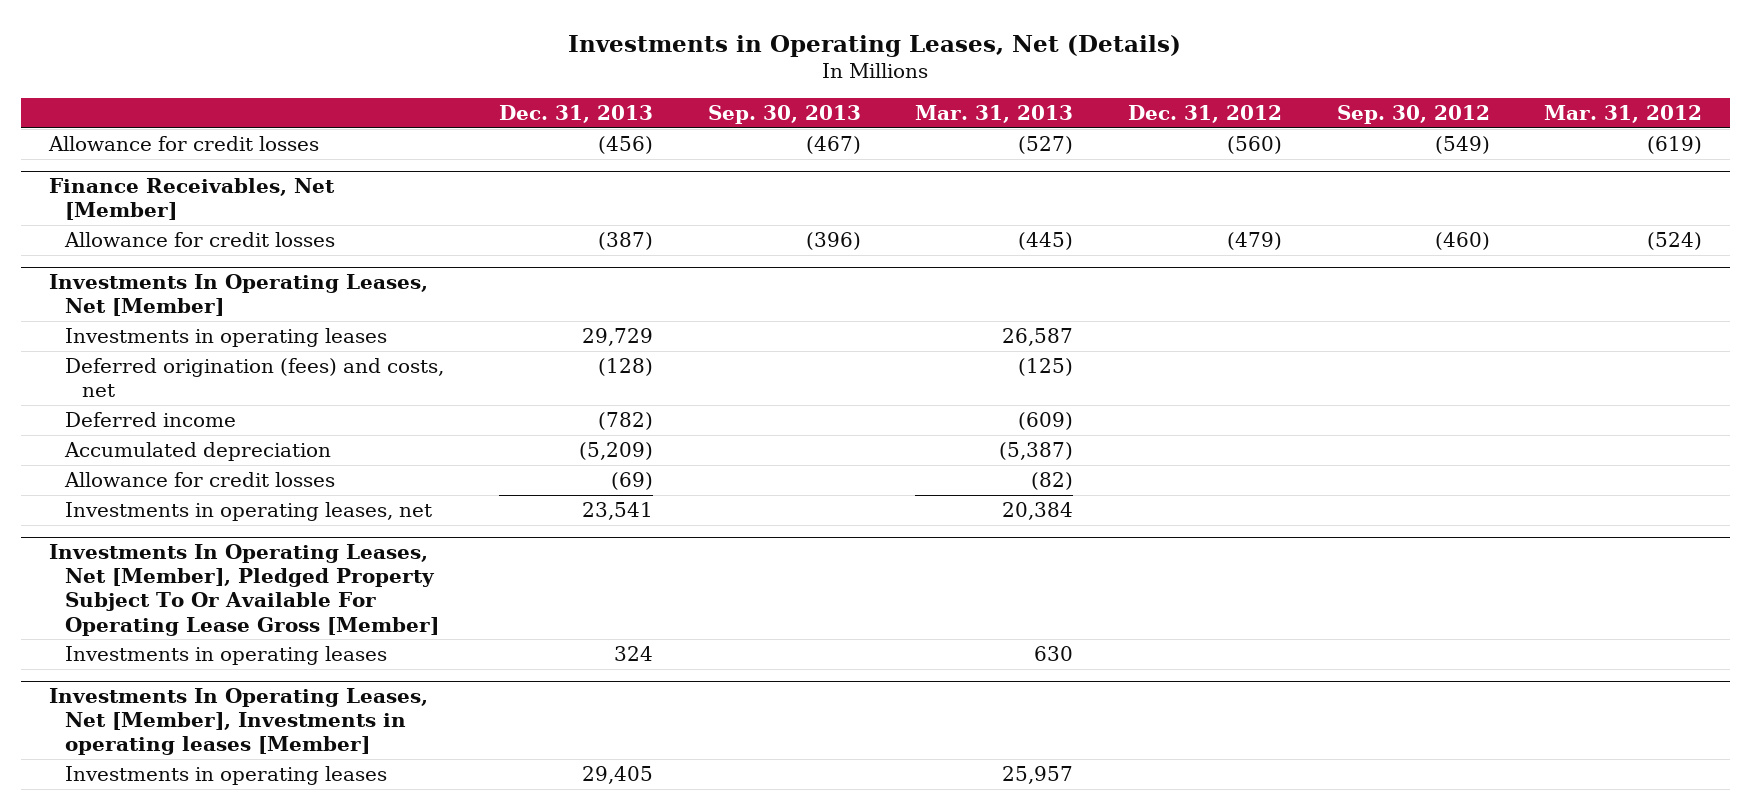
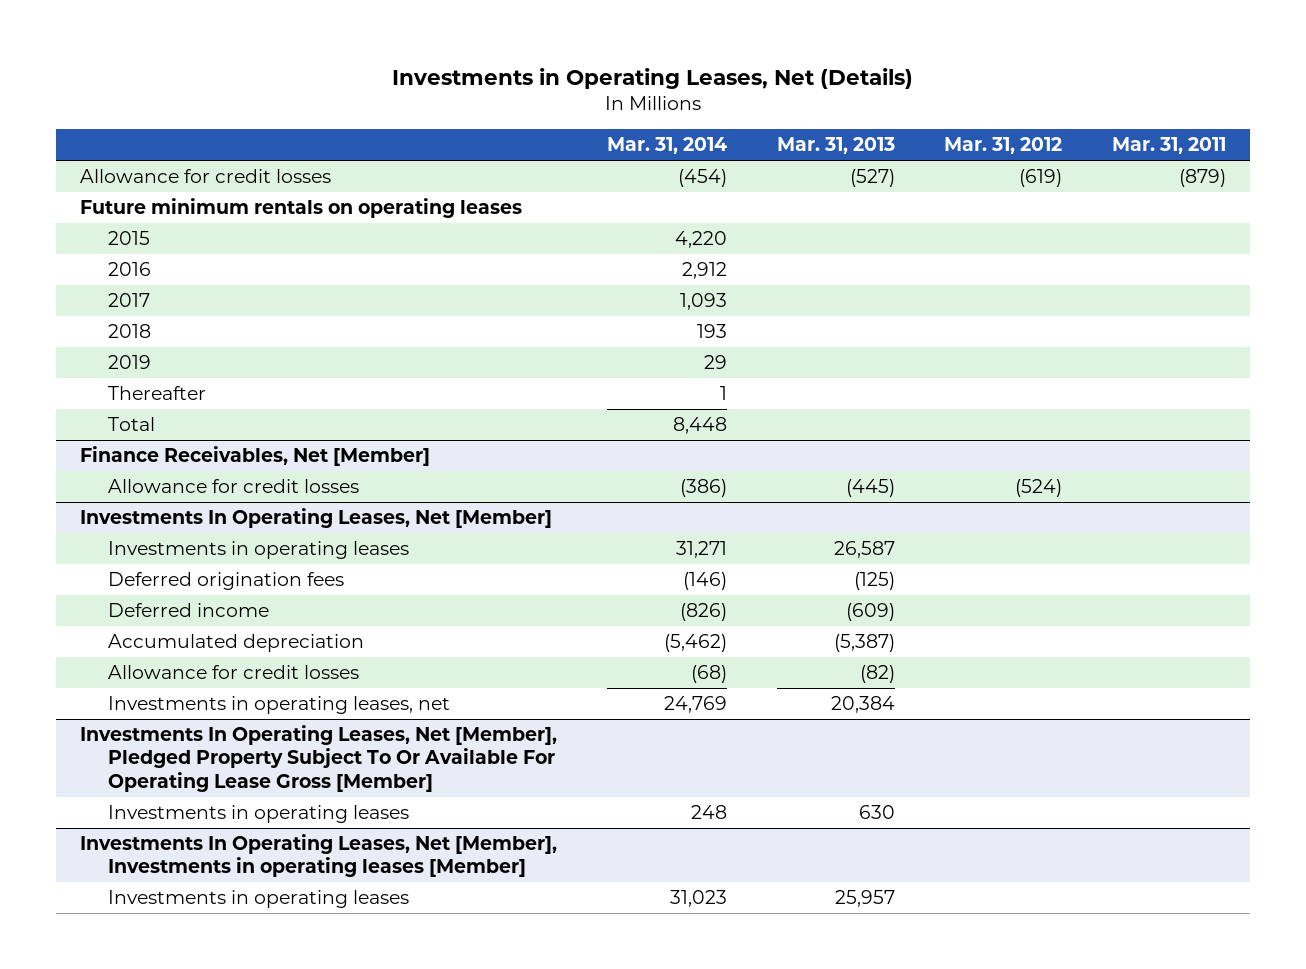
[498,105,653,124] Dec. 31, 2013 -> none
[707,105,861,125] Sep. 30, 2013 -> none
[1127,105,1282,124] Dec. 31, 2012 -> none
[1336,105,1490,125] Sep. 30, 2012 -> none
none -> [606,137,727,155] Mar. 31, 2014
none -> [1111,137,1226,155] Mar. 31, 2011
none -> [80,198,523,219] Future minimum rentals on operating leases
none -> [108,231,151,246] 2015
none -> [108,262,152,277] 2016
none -> [108,293,151,308] 2017
none -> [108,324,152,339] 2018
none -> [108,355,152,370] 2019
none -> [108,386,207,401] Thereafter
none -> [108,417,156,432] Total
[65,358,445,398] Deferred origination (fees) and costs, net -> [108,572,345,591] Deferred origination fees

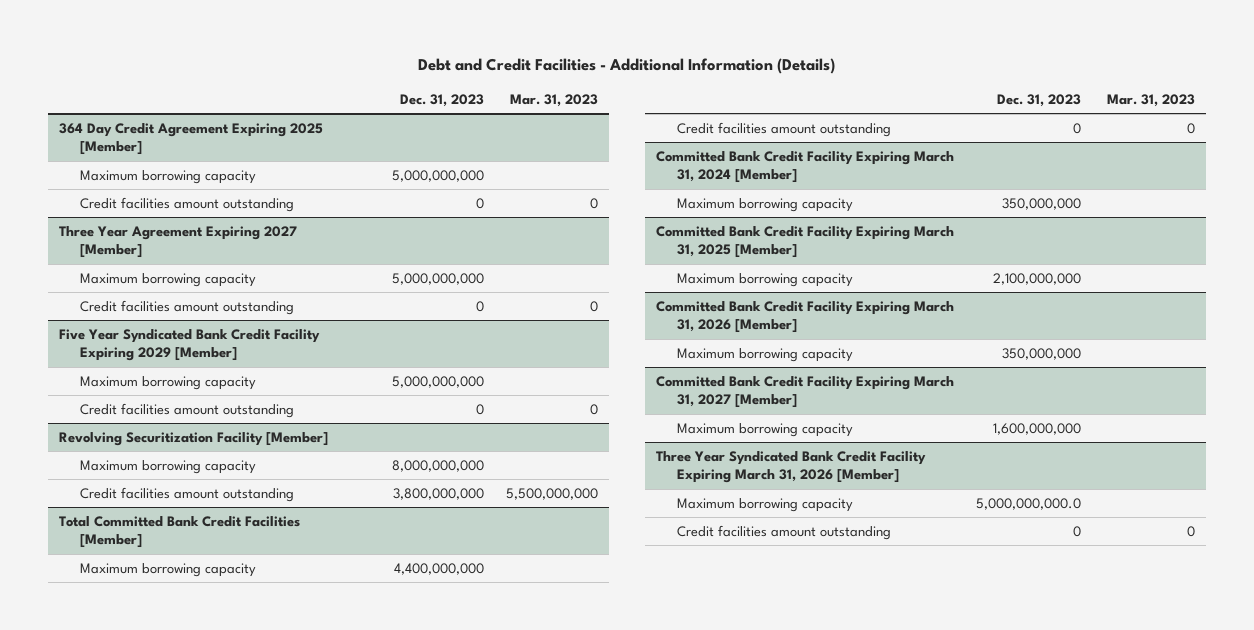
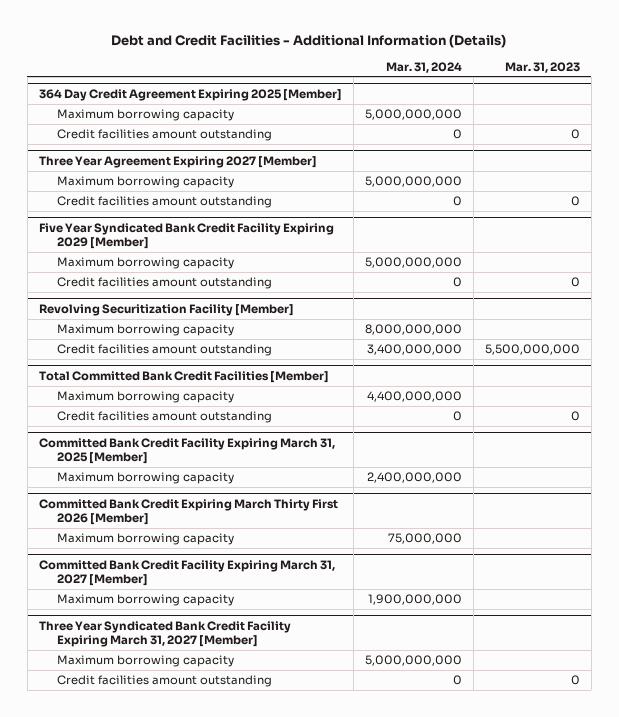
[399,93,484,107] Dec. 31, 2023 -> none
none -> [385,61,462,73] Mar. 31, 2024
[655,150,954,184] Committed Bank Credit Facility Expiring March 31, 2024 [Member] -> none
[677,197,854,212] Maximum borrowing capacity -> none
[655,300,954,334] Committed Bank Credit Facility Expiring March 31, 2026 [Member] -> [38,499,338,525] Committed Bank Credit Expiring March Thirty First 2026 [Member]
[655,450,926,484] Three Year Syndicated Bank Credit Facility Expiring March 31, 2026 [Member] -> none
[677,497,854,512] Maximum borrowing capacity -> none
[677,524,892,540] Credit facilities amount outstanding -> none
none -> [38,621,291,647] Three Year Syndicated Bank Credit Facility Expiring March 31, 2027 [Member]
none -> [56,655,234,668] Maximum borrowing capacity
none -> [56,675,272,688] Credit facilities amount outstanding

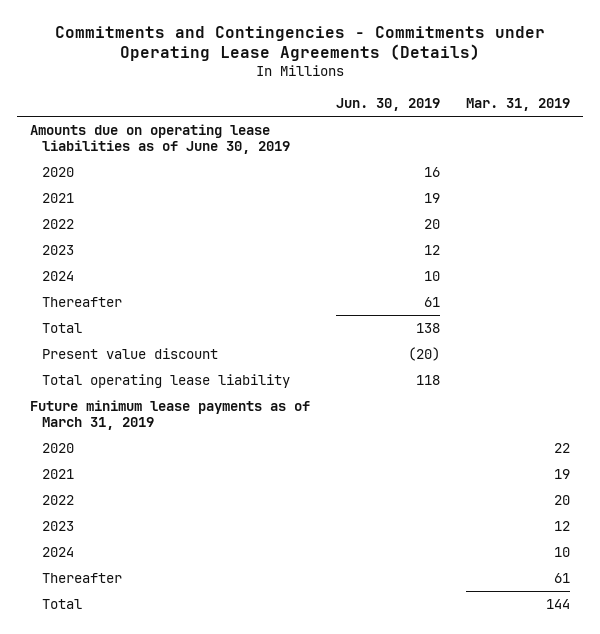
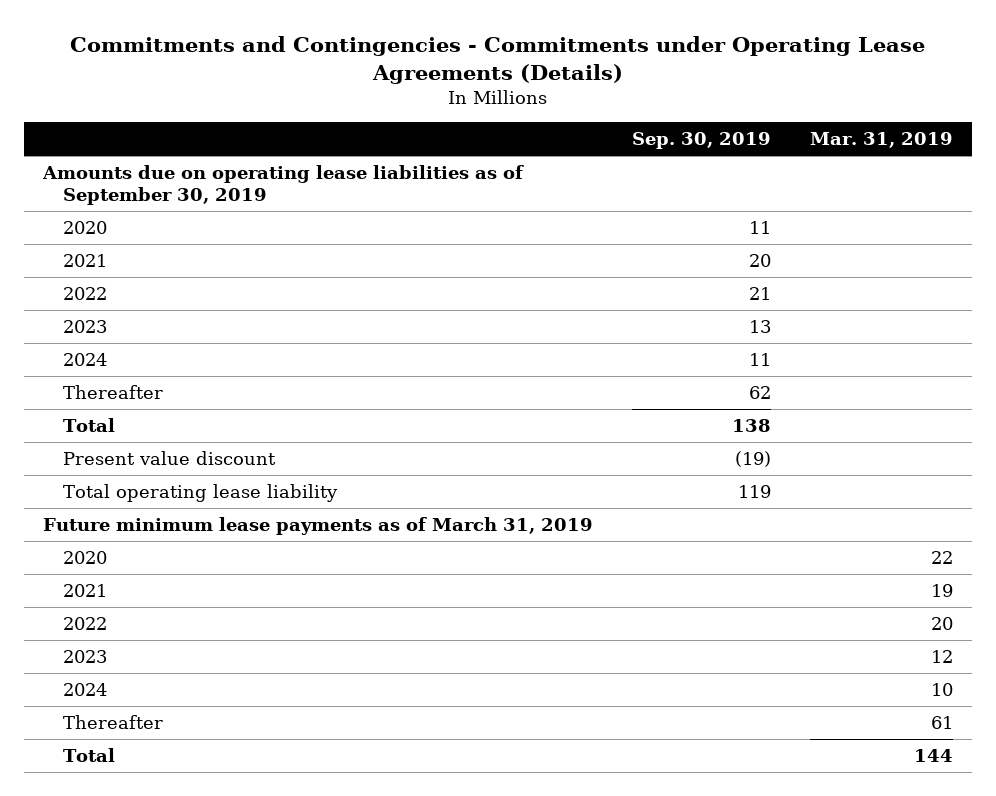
[336,97,441,111] Jun. 30, 2019 -> none
none -> [632,132,772,150] Sep. 30, 2019
[29,124,291,155] Amounts due on operating lease liabilities as of June 30, 2019 -> [42,165,525,206] Amounts due on operating lease liabilities as of September 30, 2019

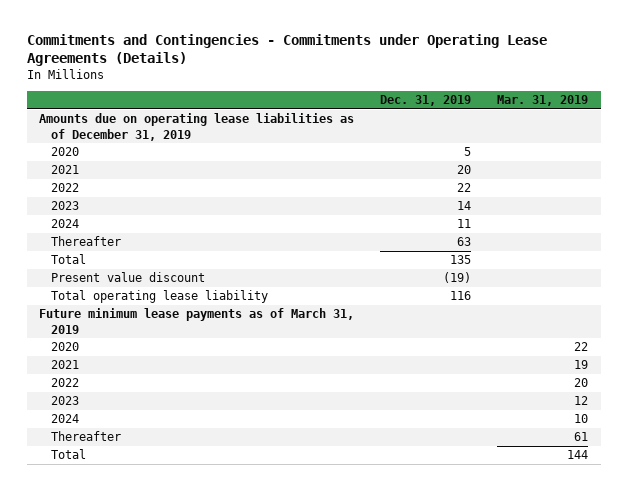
[632,132,772,150] Sep. 30, 2019 -> none
none -> [380,95,472,107] Dec. 31, 2019
[42,165,525,206] Amounts due on operating lease liabilities as of September 30, 2019 -> [39,113,355,141] Amounts due on operating lease liabilities as of December 31, 2019

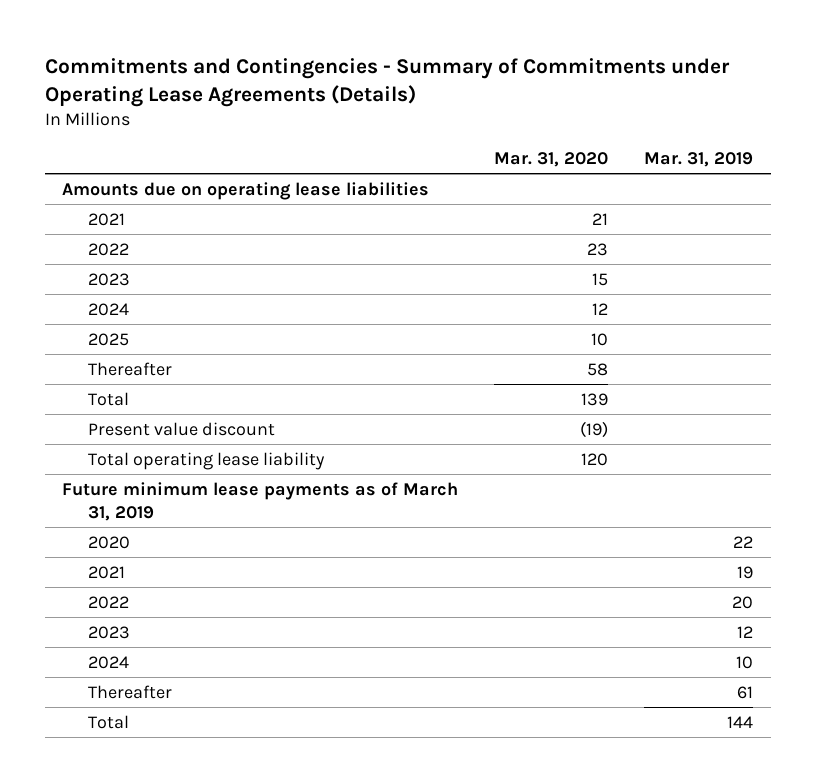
[26,33,547,67] Commitments and Contingencies - Commitments under Operating Lease Agreements (Details) -> [44,57,730,107] Commitments and Contingencies - Summary of Commitments under Operating Lease Agreements (Details)
[380,95,472,107] Dec. 31, 2019 -> none
none -> [494,151,609,167] Mar. 31, 2020
[51,147,80,157] 2020 -> none
[39,113,355,141] Amounts due on operating lease liabilities as of December 31, 2019 -> [62,181,430,200] Amounts due on operating lease liabilities
none -> [87,332,129,346] 2025

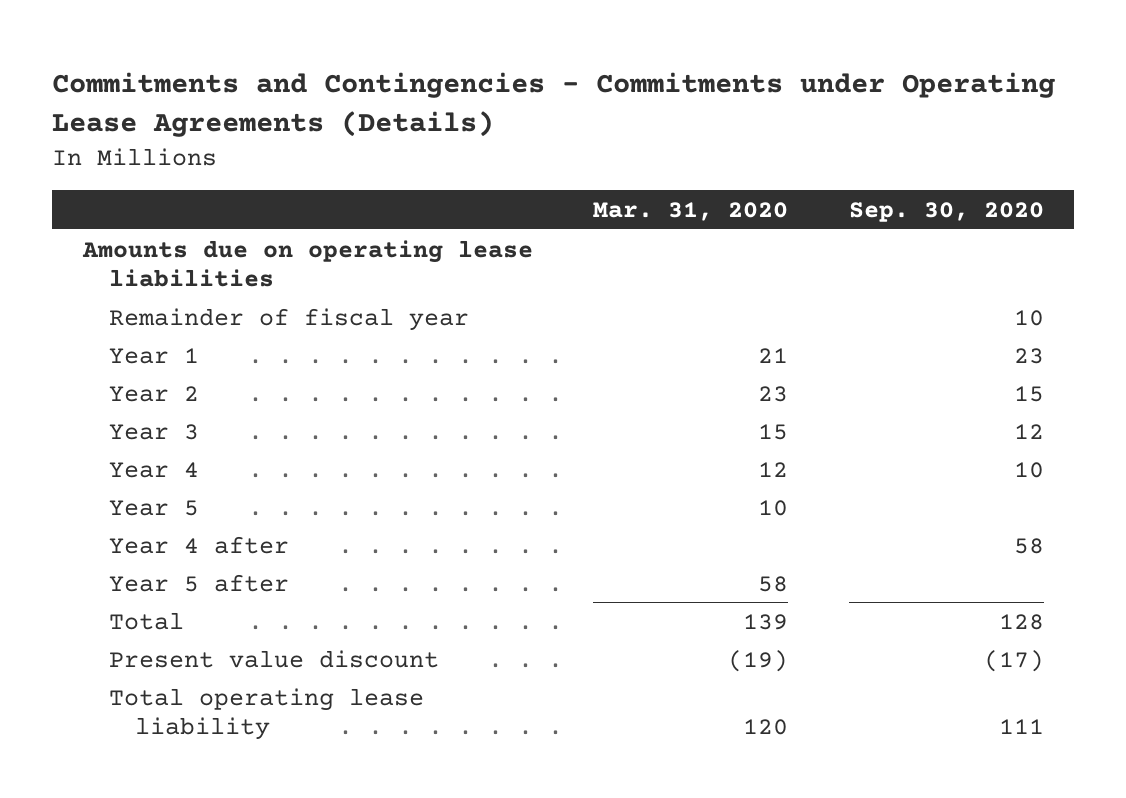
[44,57,730,107] Commitments and Contingencies - Summary of Commitments under Operating Lease Agreements (Details) -> [52,71,1056,137] Commitments and Contingencies - Commitments under Operating Lease Agreements (Details)
[643,151,753,167] Mar. 31, 2019 -> none
none -> [848,201,1044,222] Sep. 30, 2020
none -> [108,307,469,331] Remainder of fiscal year
[87,212,125,226] 2021 -> [108,347,199,364] Year 1
[87,242,129,256] 2022 -> [108,385,199,402] Year 2
[87,272,130,286] 2023 -> [108,423,199,440] Year 3
[87,302,129,316] 2024 -> [108,461,199,478] Year 4
[87,332,129,346] 2025 -> [108,499,199,516] Year 5
none -> [108,535,289,554] Year 4 after
[87,361,172,376] Thereafter -> [108,573,289,592] Year 5 after
[62,481,459,521] Future minimum lease payments as of March 31, 2019 -> none
[87,535,130,549] 2020 -> none
[87,565,125,579] 2021 -> none
[87,595,129,609] 2022 -> none
[87,625,130,639] 2023 -> none
[87,655,129,669] 2024 -> none
[87,684,172,699] Thereafter -> none
[87,714,129,729] Total -> none

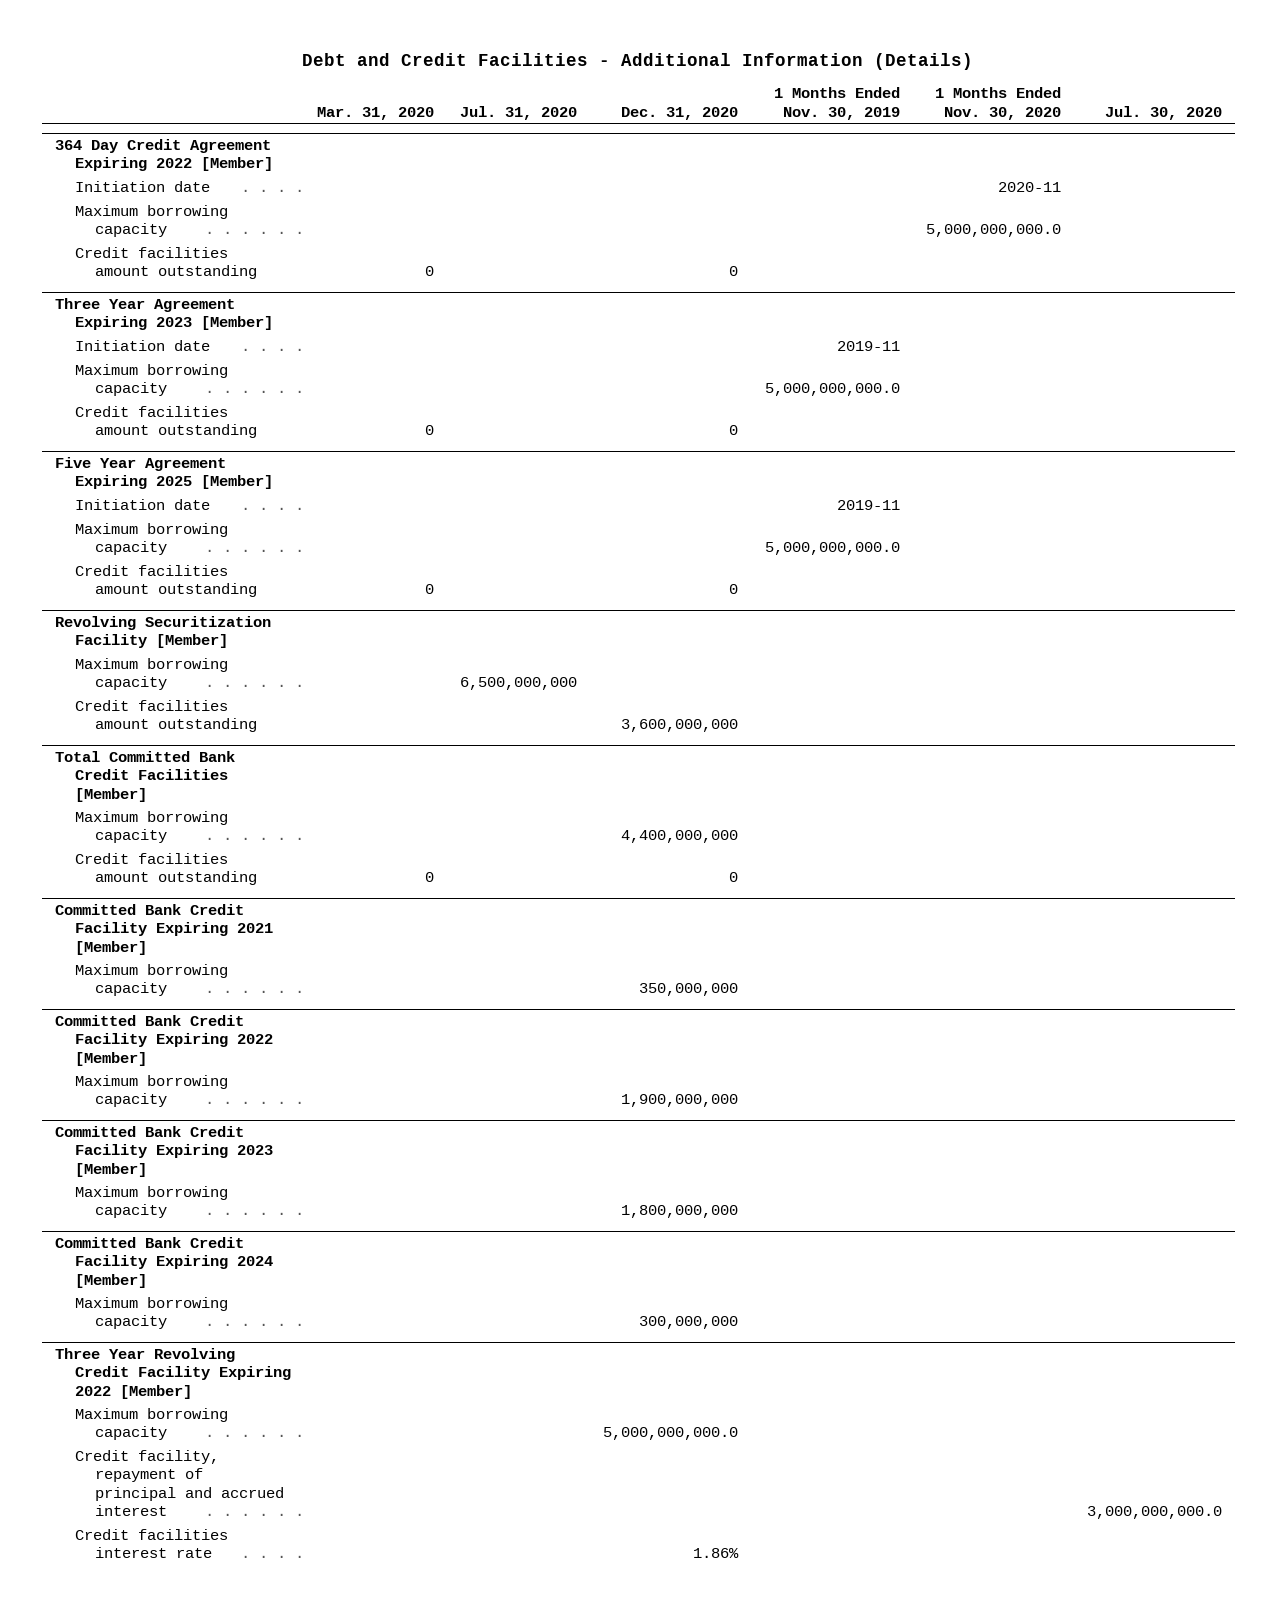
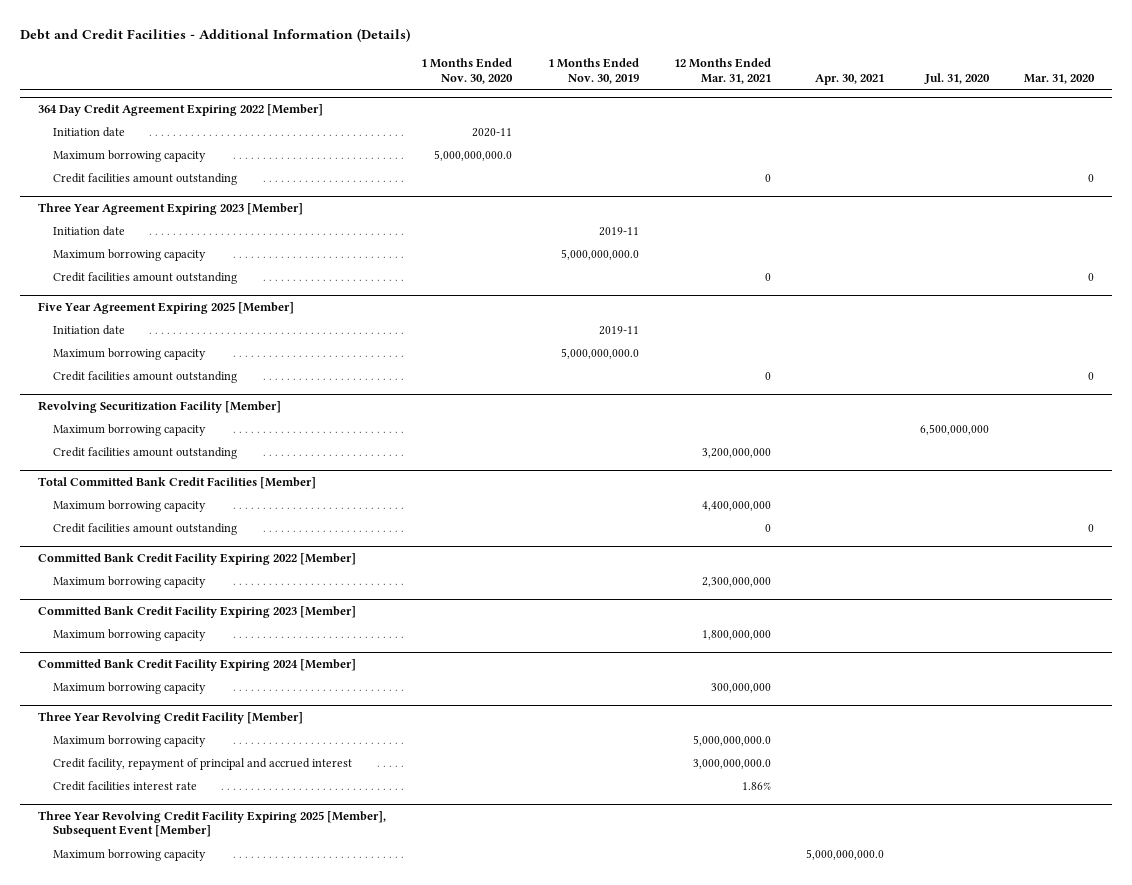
[621,106,739,120] Dec. 31, 2020 -> none
[1104,105,1222,120] Jul. 30, 2020 -> none
none -> [674,58,772,84] 12 Months Ended Mar. 31, 2021
none -> [815,73,885,85] Apr. 30, 2021
[55,904,274,955] Committed Bank Credit Facility Expiring 2021 [Member] -> none
[75,963,229,997] Maximum borrowing capacity -> none
[55,1348,292,1399] Three Year Revolving Credit Facility Expiring 2022 [Member] -> [37,711,303,724] Three Year Revolving Credit Facility [Member]
none -> [37,810,386,838] Three Year Revolving Credit Facility Expiring 2025 [Member], Subsequent Event [Member]
none -> [53,848,207,861] Maximum borrowing capacity

